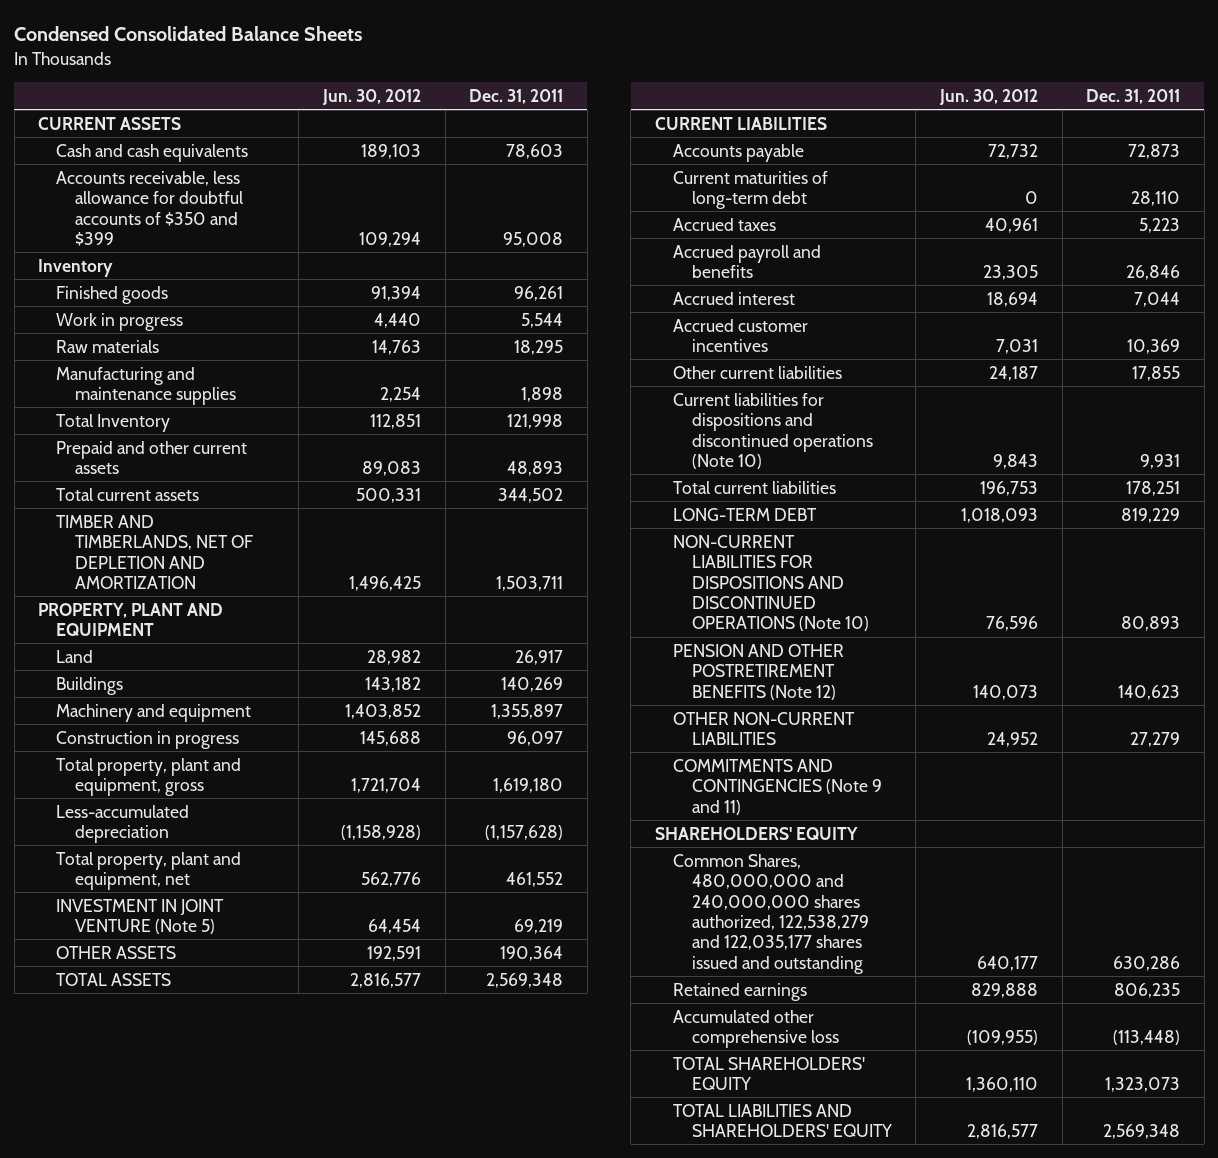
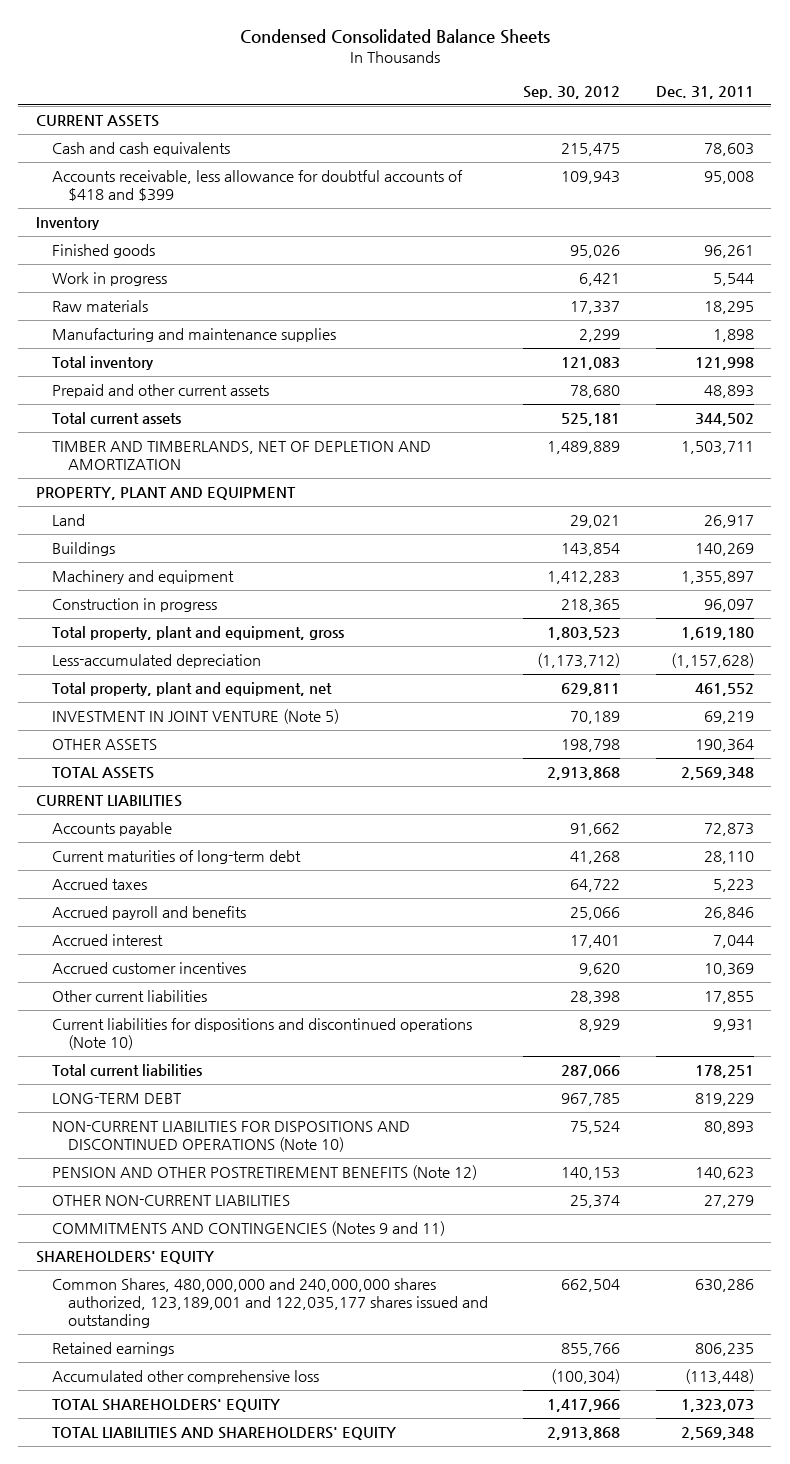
[321,88,421,105] Jun. 30, 2012 -> none
none -> [523,86,621,100] Sep. 30, 2012
[56,170,243,247] Accounts receivable, less allowance for doubtful accounts of $350 and $399 -> [51,170,463,202] Accounts receivable, less allowance for doubtful accounts of $418 and $399
[56,413,171,432] Total Inventory -> [51,356,154,371] Total inventory
[673,758,882,815] COMMITMENTS AND CONTINGENCIES (Note 9 and 11) -> [51,1221,445,1237] COMMITMENTS AND CONTINGENCIES (Notes 9 and 11)
[673,853,869,974] Common Shares, 480,000,000 and 240,000,000 shares authorized, 122,538,279 and 122,035,177 shares issued and outstanding -> [51,1278,488,1329] Common Shares, 480,000,000 and 240,000,000 shares authorized, 123,189,001 and 122,035,177 shares issued and outstanding

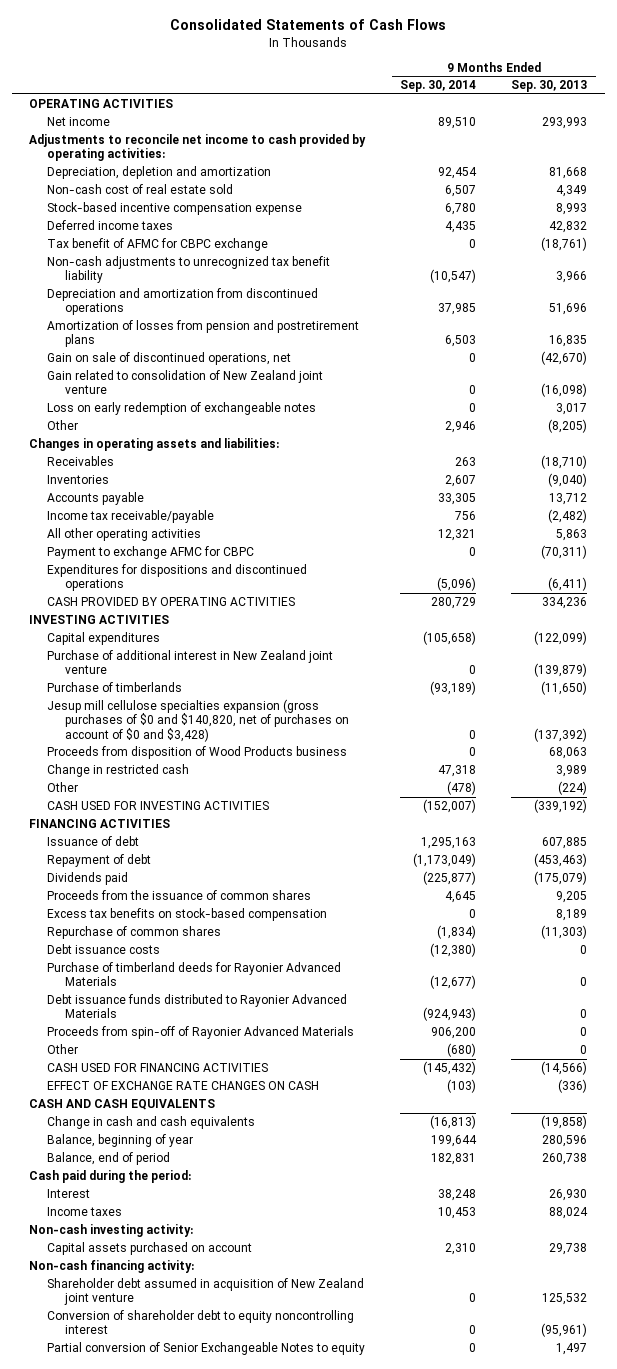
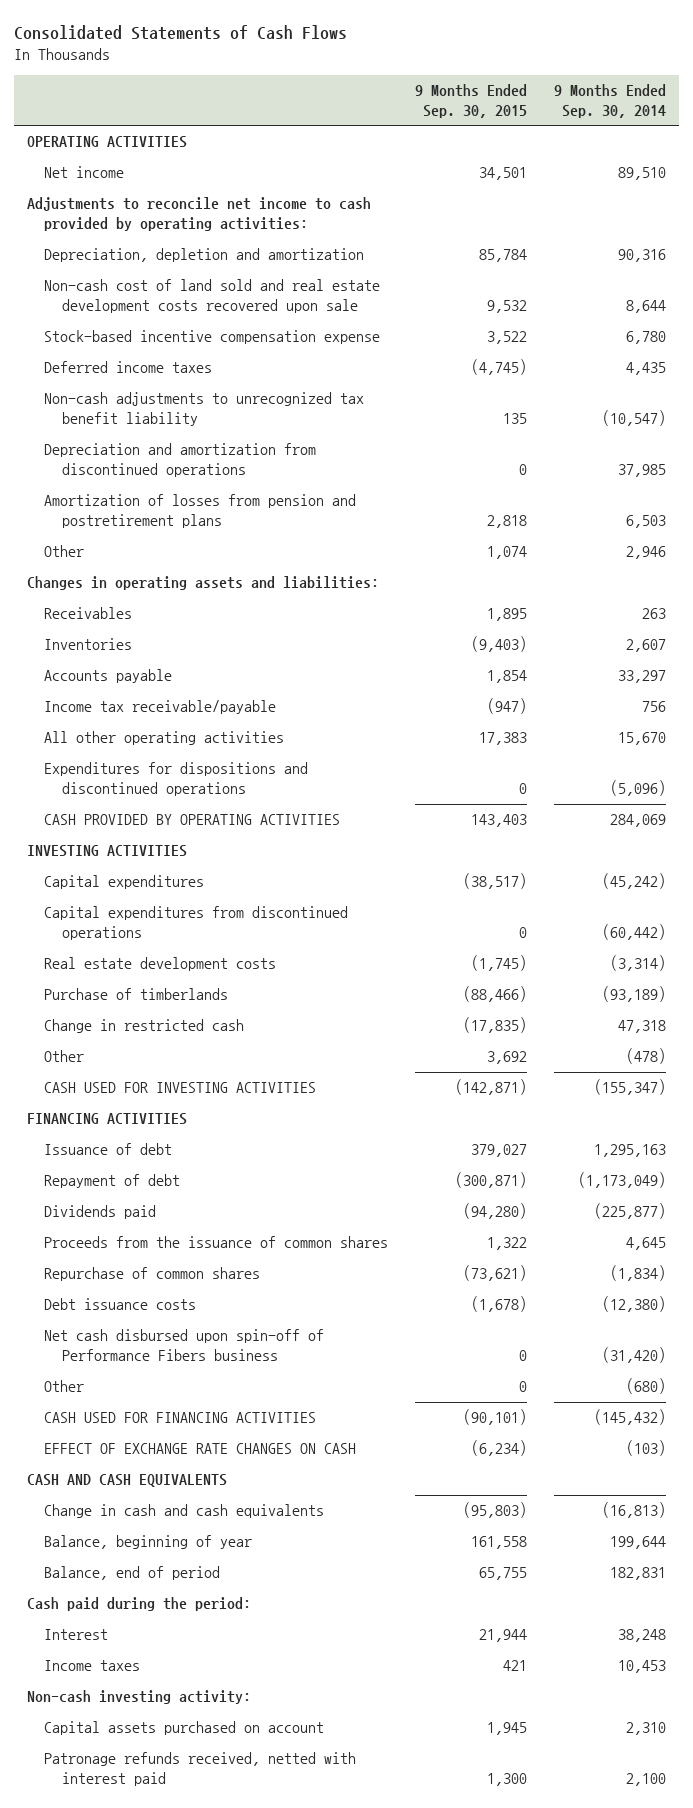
[511,80,588,93] Sep. 30, 2013 -> none
none -> [415,84,528,119] 9 Months Ended Sep. 30, 2015
[438,167,478,180] 92,454 -> [617,249,666,263] 90,316
[47,184,234,195] Non-cash cost of real estate sold -> [44,279,381,314] Non-cash cost of land sold and real estate development costs recovered upon sale
[445,185,477,198] 6,507 -> [625,300,666,314] 8,644
[47,238,269,252] Tax benefit of AFMC for CBPC exchange -> none
[47,352,292,366] Gain on sale of discontinued operations, net -> none
[47,370,324,395] Gain related to consolidation of New Zealand joint venture -> none
[47,402,317,416] Loss on early redemption of exchangeable notes -> none
[438,493,477,506] 33,305 -> [617,670,666,684] 33,297
[47,546,255,560] Payment to exchange AFMC for CBPC -> none
[438,529,477,542] 12,321 -> [617,732,666,746] 15,670
[431,597,477,610] 280,729 -> [609,814,666,828] 284,069
[47,650,334,675] Purchase of additional interest in New Zealand joint venture -> none
[423,631,477,646] (105,658) -> [601,873,666,890] (45,242)
none -> [44,906,349,941] Capital expenditures from discontinued operations
none -> [44,957,277,972] Real estate development costs
[47,699,350,742] Jesup mill cellulose specialties expansion (gross purchases of $0 and $140,820, net of purchases on account of $0 and $3,428) -> none
[47,746,348,760] Proceeds from disposition of Wood Products business -> none
[423,799,477,814] (152,007) -> [593,1079,666,1096] (155,347)
[47,908,328,922] Excess tax benefits on stock-based compensation -> none
[47,962,342,987] Purchase of timberland deeds for Rayonier Advanced Materials -> none
[47,994,348,1019] Debt issuance funds distributed to Rayonier Advanced Materials -> none
[47,1026,355,1040] Proceeds from spin-off of Rayonier Advanced Materials -> none
none -> [44,1329,325,1362] Net cash disbursed upon spin-off of Performance Fibers business
[29,1260,195,1274] Non-cash financing activity: -> none
[47,1278,365,1306] Shareholder debt assumed in acquisition of New Zealand joint venture -> none
[47,1310,355,1335] Conversion of shareholder debt to equity noncontrolling interest -> none
[47,1342,366,1356] Partial conversion of Senior Exchangeable Notes to equity -> none
none -> [44,1752,357,1787] Patronage refunds received, netted with interest paid

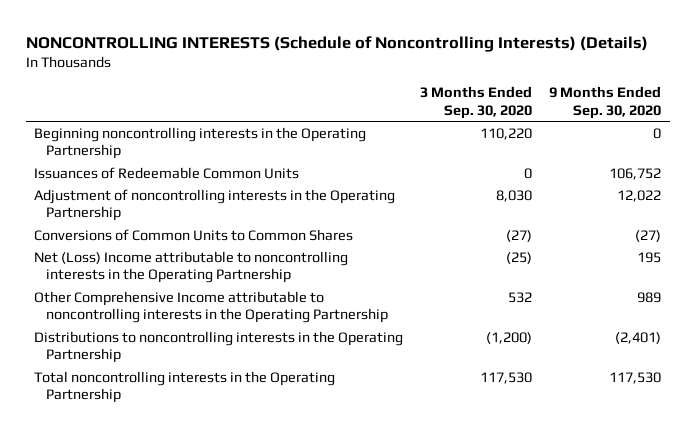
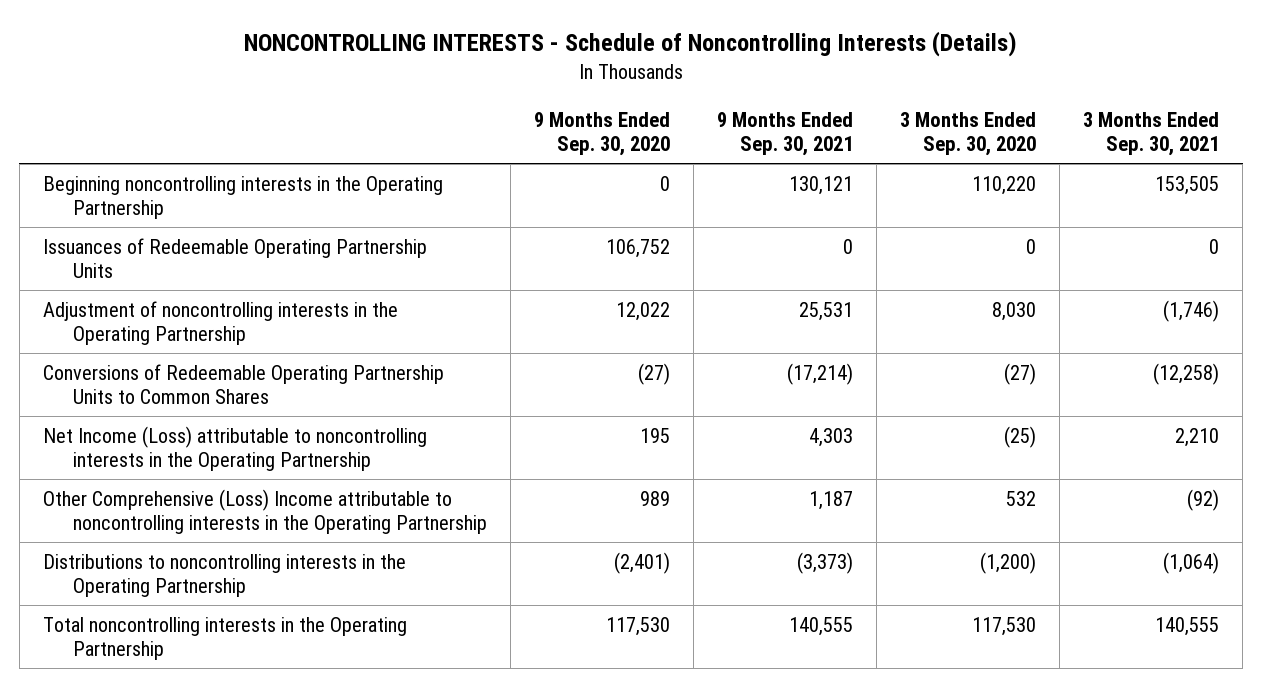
[25,35,648,52] NONCONTROLLING INTERESTS (Schedule of Noncontrolling Interests) (Details) -> [243,31,1017,58] NONCONTROLLING INTERESTS - Schedule of Noncontrolling Interests (Details)
none -> [717,111,854,156] 9 Months Ended Sep. 30, 2021
none -> [1083,111,1220,156] 3 Months Ended Sep. 30, 2021
[34,166,300,179] Issuances of Redeemable Common Units -> [42,237,427,278] Issuances of Redeemable Operating Partnership Units
[34,228,354,241] Conversions of Common Units to Common Shares -> [42,363,444,404] Conversions of Redeemable Operating Partnership Units to Common Shares
[34,250,349,284] Net (Loss) Income attributable to noncontrolling interests in the Operating Partnership -> [42,425,427,471] Net Income (Loss) attributable to noncontrolling interests in the Operating Partnership
[34,290,389,324] Other Comprehensive Income attributable to noncontrolling interests in the Operating Partnership -> [42,488,488,534] Other Comprehensive (Loss) Income attributable to noncontrolling interests in the Operating Partnership

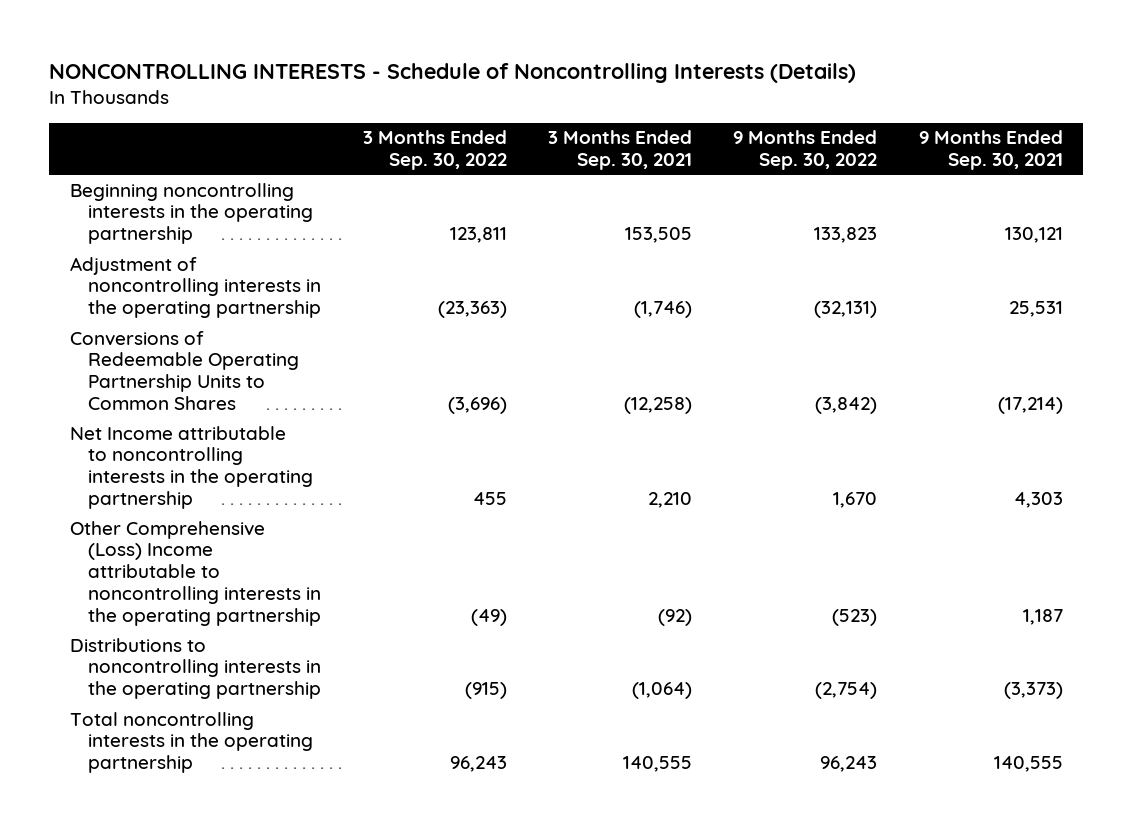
[534,111,671,156] 9 Months Ended Sep. 30, 2020 -> none
[900,111,1037,156] 3 Months Ended Sep. 30, 2020 -> none
none -> [362,130,507,171] 3 Months Ended Sep. 30, 2022
none -> [733,130,878,171] 9 Months Ended Sep. 30, 2022
[42,237,427,278] Issuances of Redeemable Operating Partnership Units -> none
[42,175,443,219] Beginning noncontrolling interests in the Operating Partnership -> [70,182,314,245] Beginning noncontrolling interests in the operating partnership
[42,300,398,345] Adjustment of noncontrolling interests in the Operating Partnership -> [70,256,322,319] Adjustment of noncontrolling interests in the operating partnership
[42,425,427,471] Net Income (Loss) attributable to noncontrolling interests in the Operating Partnership -> [70,425,314,510] Net Income attributable to noncontrolling interests in the operating partnership
[42,488,488,534] Other Comprehensive (Loss) Income attributable to noncontrolling interests in the Operating Partnership -> [70,520,322,626] Other Comprehensive (Loss) Income attributable to noncontrolling interests in the operating partnership
[42,553,406,597] Distributions to noncontrolling interests in the Operating Partnership -> [70,637,322,700] Distributions to noncontrolling interests in the operating partnership
[42,616,407,660] Total noncontrolling interests in the Operating Partnership -> [70,711,314,774] Total noncontrolling interests in the operating partnership

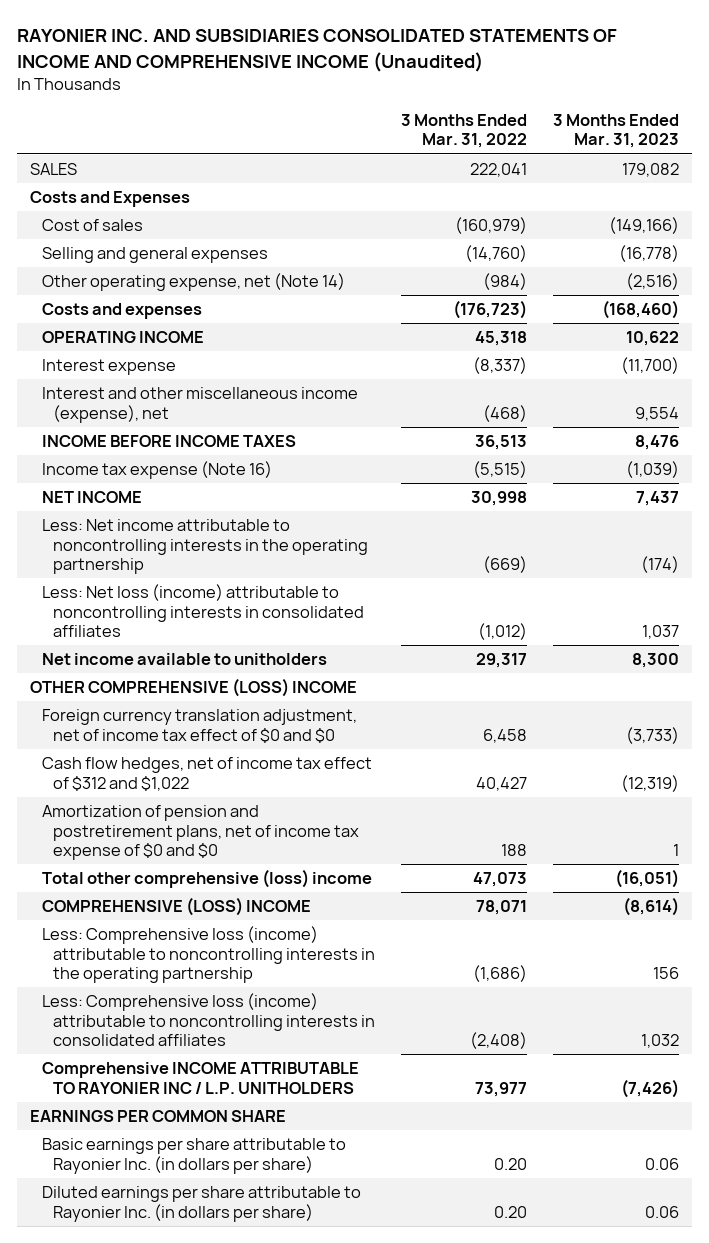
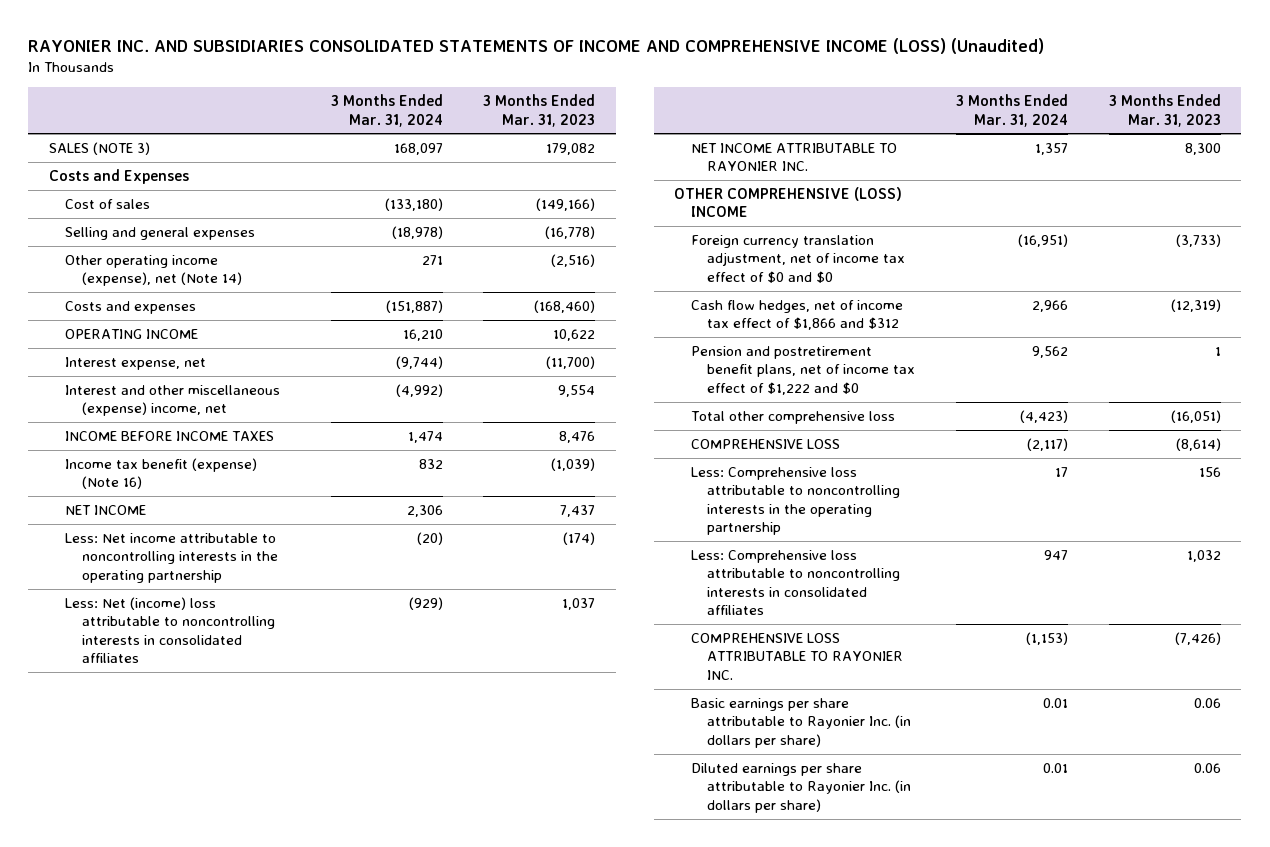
[17,29,618,72] RAYONIER INC. AND SUBSIDIARIES CONSOLIDATED STATEMENTS OF INCOME AND COMPREHENSIVE INCOME (Unaudited) -> [28,37,1045,54] RAYONIER INC. AND SUBSIDIARIES CONSOLIDATED STATEMENTS OF INCOME AND COMPREHENSIVE INCOME (LOSS) (Unaudited)
[401,114,528,149] 3 Months Ended Mar. 31, 2022 -> none
none -> [330,94,443,127] 3 Months Ended Mar. 31, 2024
[30,163,78,176] SALES -> [48,142,150,156] SALES (NOTE 3)
[41,273,345,292] Other operating expense, net (Note 14) -> [65,255,242,287] Other operating income (expense), net (Note 14)
[41,359,176,376] Interest expense -> [65,357,207,371] Interest expense, net
[41,387,358,423] Interest and other miscellaneous income (expense), net -> [65,385,281,417] Interest and other miscellaneous (expense) income, net
[41,461,272,480] Income tax expense (Note 16) -> [65,458,258,490] Income tax benefit (expense) (Note 16)
[41,584,365,637] Less: Net loss (income) attributable to noncontrolling interests in consolidated affiliates -> [65,597,275,663] Less: Net (income) loss attributable to noncontrolling interests in consolidated affiliates
[41,653,327,666] Net income available to unitholders -> [690,143,897,172] NET INCOME ATTRIBUTABLE TO RAYONIER INC.
[30,1110,287,1123] EARNINGS PER COMMON SHARE -> none
[41,757,372,791] Cash flow hedges, net of income tax effect of $312 and $1,022 -> [690,300,903,331] Cash flow hedges, net of income tax effect of $1,866 and $312
[41,805,360,860] Amortization of pension and postretirement plans, net of income tax expense of $0 and $0 -> [690,346,916,395] Pension and postretirement benefit plans, net of income tax effect of $1,222 and $0
[41,869,372,889] Total other comprehensive (loss) income -> [690,411,895,425] Total other comprehensive loss
[41,897,311,917] COMPREHENSIVE (LOSS) INCOME -> [690,439,840,450] COMPREHENSIVE LOSS
[41,926,376,983] Less: Comprehensive loss (income) attributable to noncontrolling interests in the operating partnership -> [690,467,901,535] Less: Comprehensive loss attributable to noncontrolling interests in the operating partnership
[41,993,376,1046] Less: Comprehensive loss (income) attributable to noncontrolling interests in consolidated affiliates -> [690,550,901,615] Less: Comprehensive loss attributable to noncontrolling interests in consolidated affiliates
[41,1062,359,1094] Comprehensive INCOME ATTRIBUTABLE TO RAYONIER INC / L.P. UNITHOLDERS -> [690,633,904,680] COMPREHENSIVE LOSS ATTRIBUTABLE TO RAYONIER INC.

